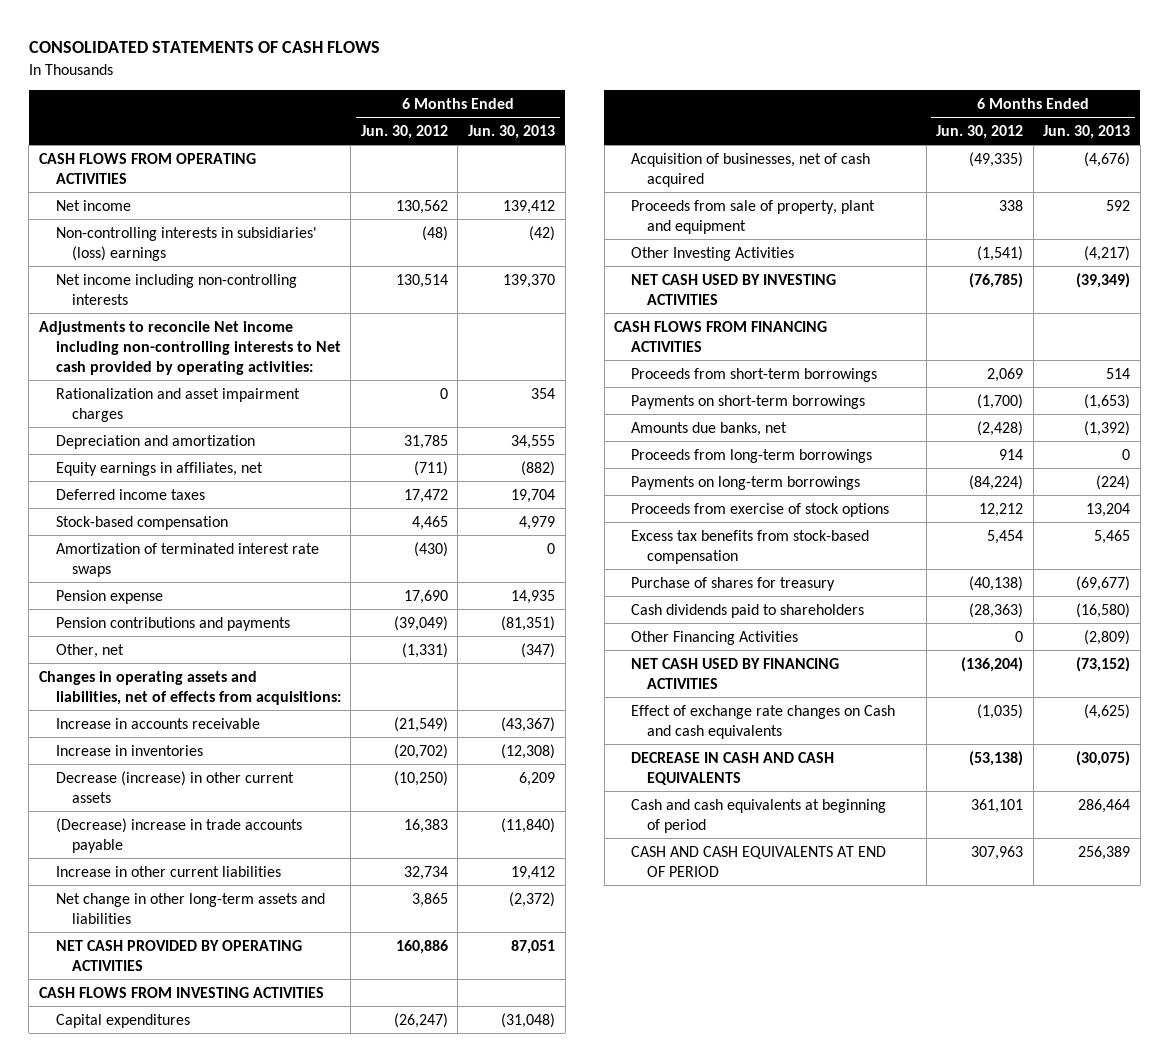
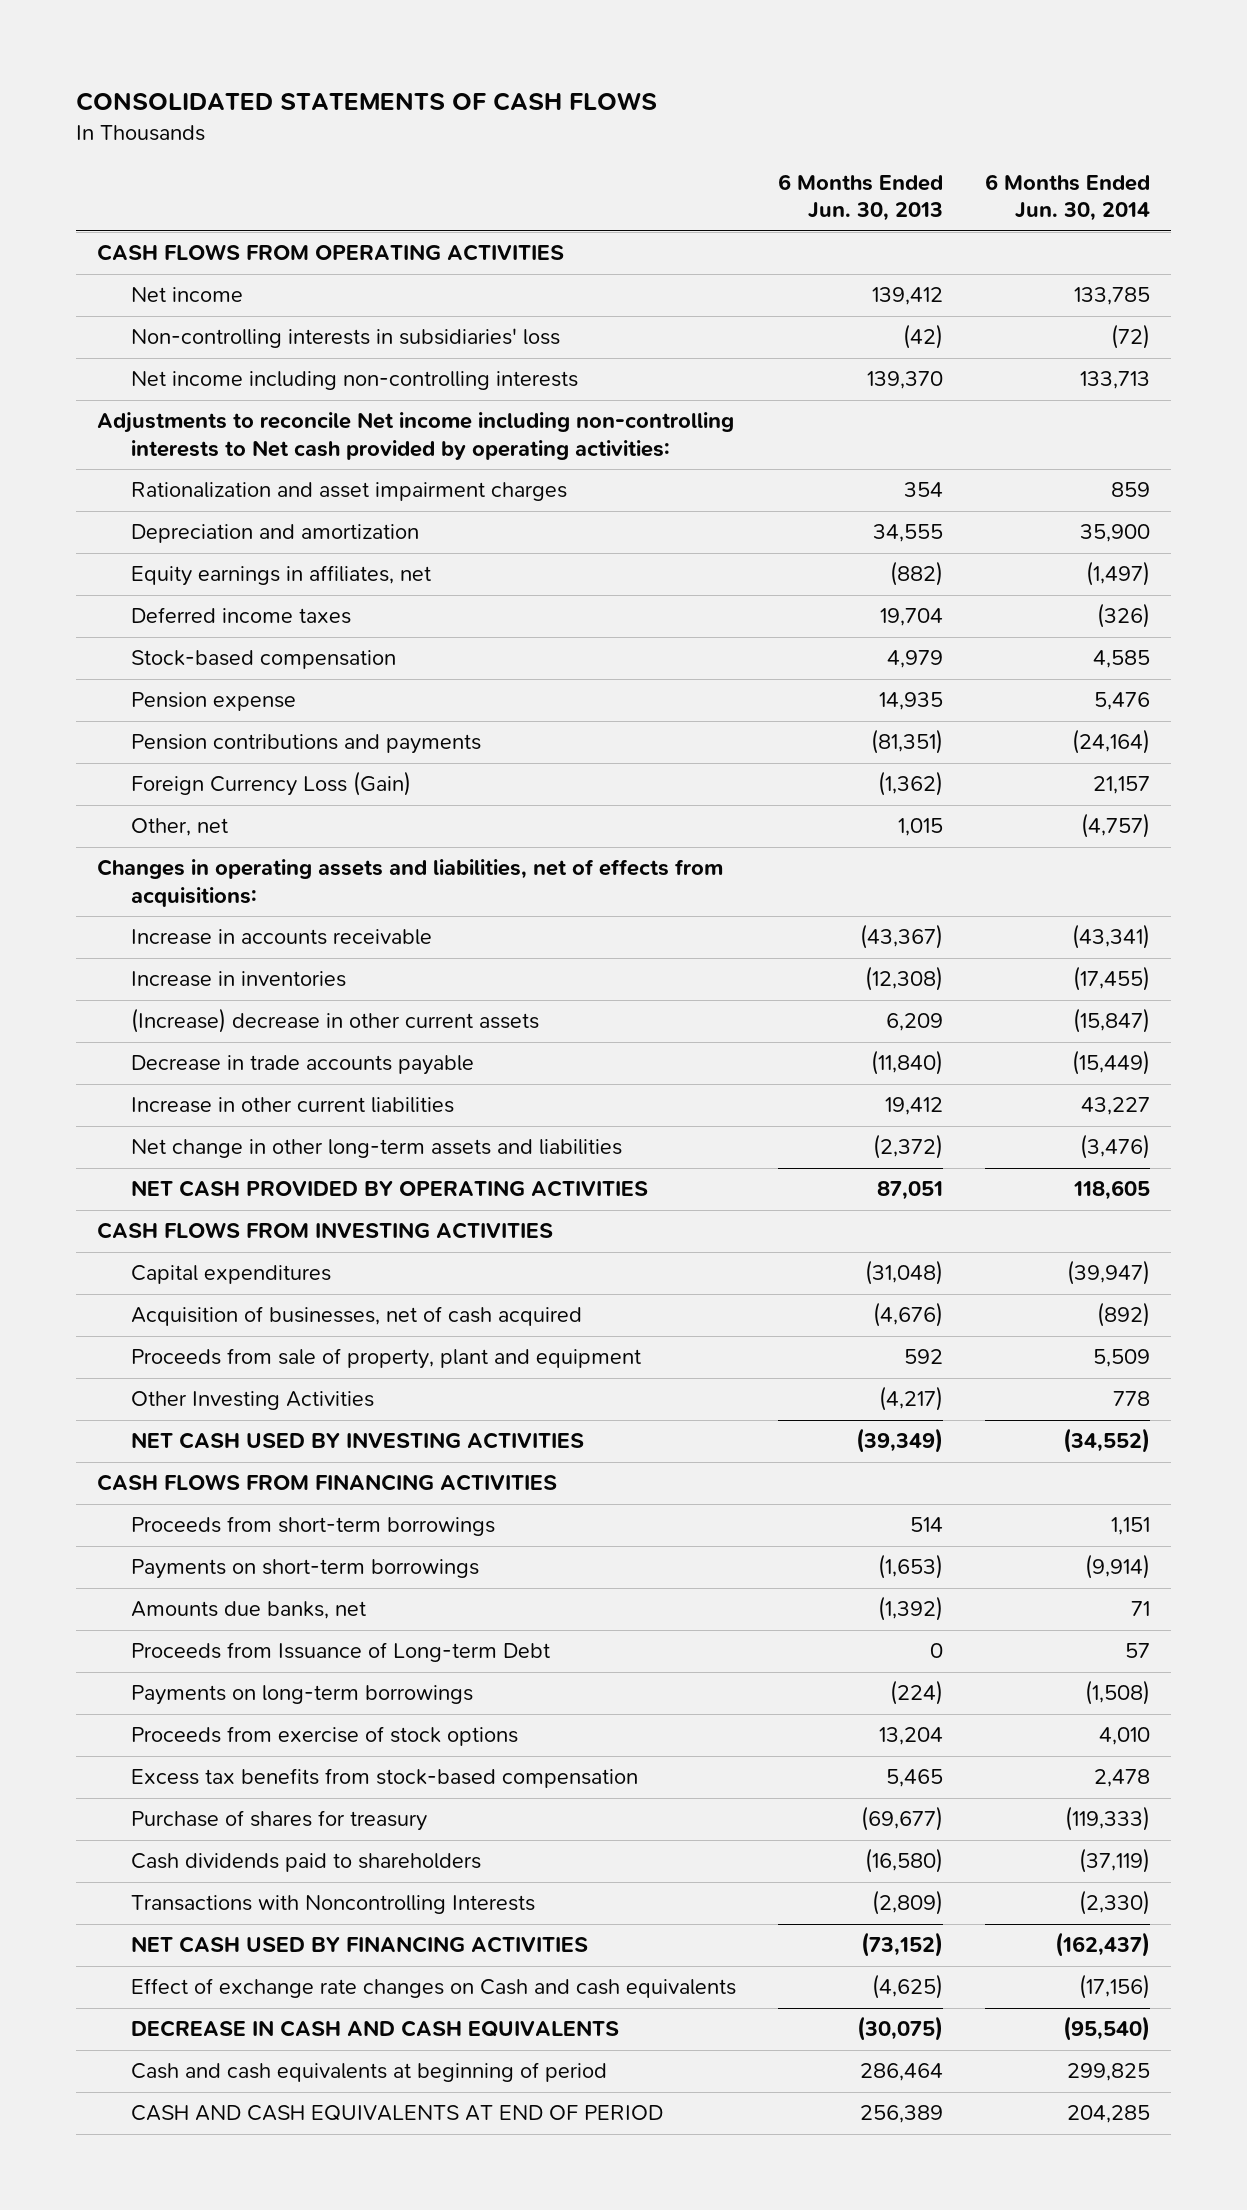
[360,124,448,139] Jun. 30, 2012 -> none
none -> [984,173,1150,222] 6 Months Ended Jun. 30, 2014
[55,226,317,261] Non-controlling interests in subsidiaries' (loss) earnings -> [131,328,561,349] Non-controlling interests in subsidiaries' loss
[55,542,319,577] Amortization of terminated interest rate swaps -> none
none -> [131,771,412,797] Foreign Currency Loss (Gain)
[520,642,555,658] (347) -> [898,818,944,837] 1,015
[55,770,294,803] Decrease (increase) in other current assets -> [131,1008,540,1034] (Increase) decrease in other current assets
[55,817,302,853] (Decrease) increase in trade accounts payable -> [131,1055,475,1076] Decrease in trade accounts payable
[630,448,872,463] Proceeds from long-term borrowings -> [131,1642,551,1663] Proceeds from Issuance of Long-term Debt
[630,630,798,645] Other Financing Activities -> [131,1895,536,1915] Transactions with Noncontrolling Interests

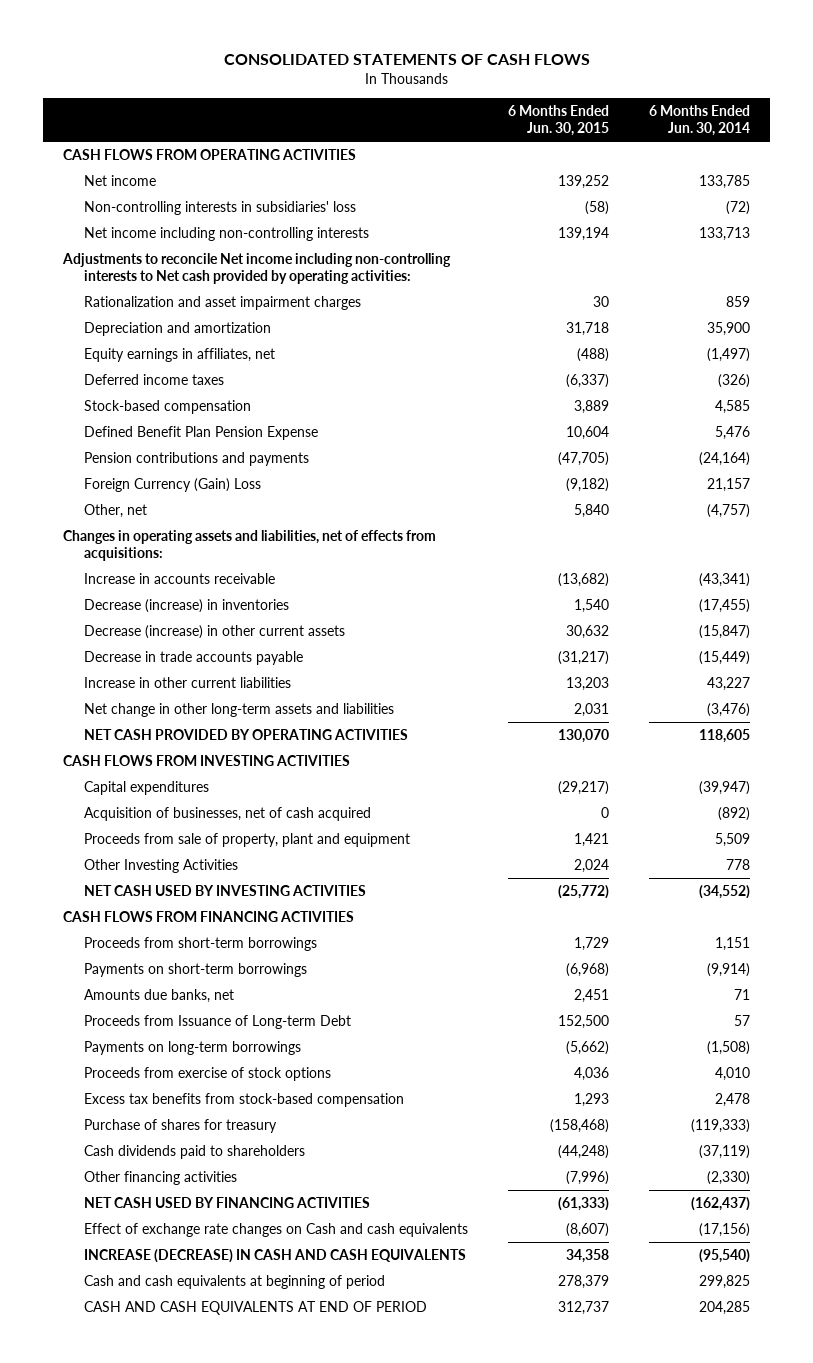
[778,173,944,222] 6 Months Ended Jun. 30, 2013 -> none
none -> [508,105,610,137] 6 Months Ended Jun. 30, 2015
[131,692,297,712] Pension expense -> [84,426,319,441] Defined Benefit Plan Pension Expense
[131,771,412,797] Foreign Currency Loss (Gain) -> [84,478,262,493] Foreign Currency (Gain) Loss
[131,971,347,988] Increase in inventories -> [84,599,290,614] Decrease (increase) in inventories
[131,1008,540,1034] (Increase) decrease in other current assets -> [84,625,346,640] Decrease (increase) in other current assets
[131,1895,536,1915] Transactions with Noncontrolling Interests -> [84,1171,238,1186] Other financing activities
[131,2020,620,2038] DECREASE IN CASH AND CASH EQUIVALENTS -> [84,1249,467,1264] INCREASE (DECREASE) IN CASH AND CASH EQUIVALENTS

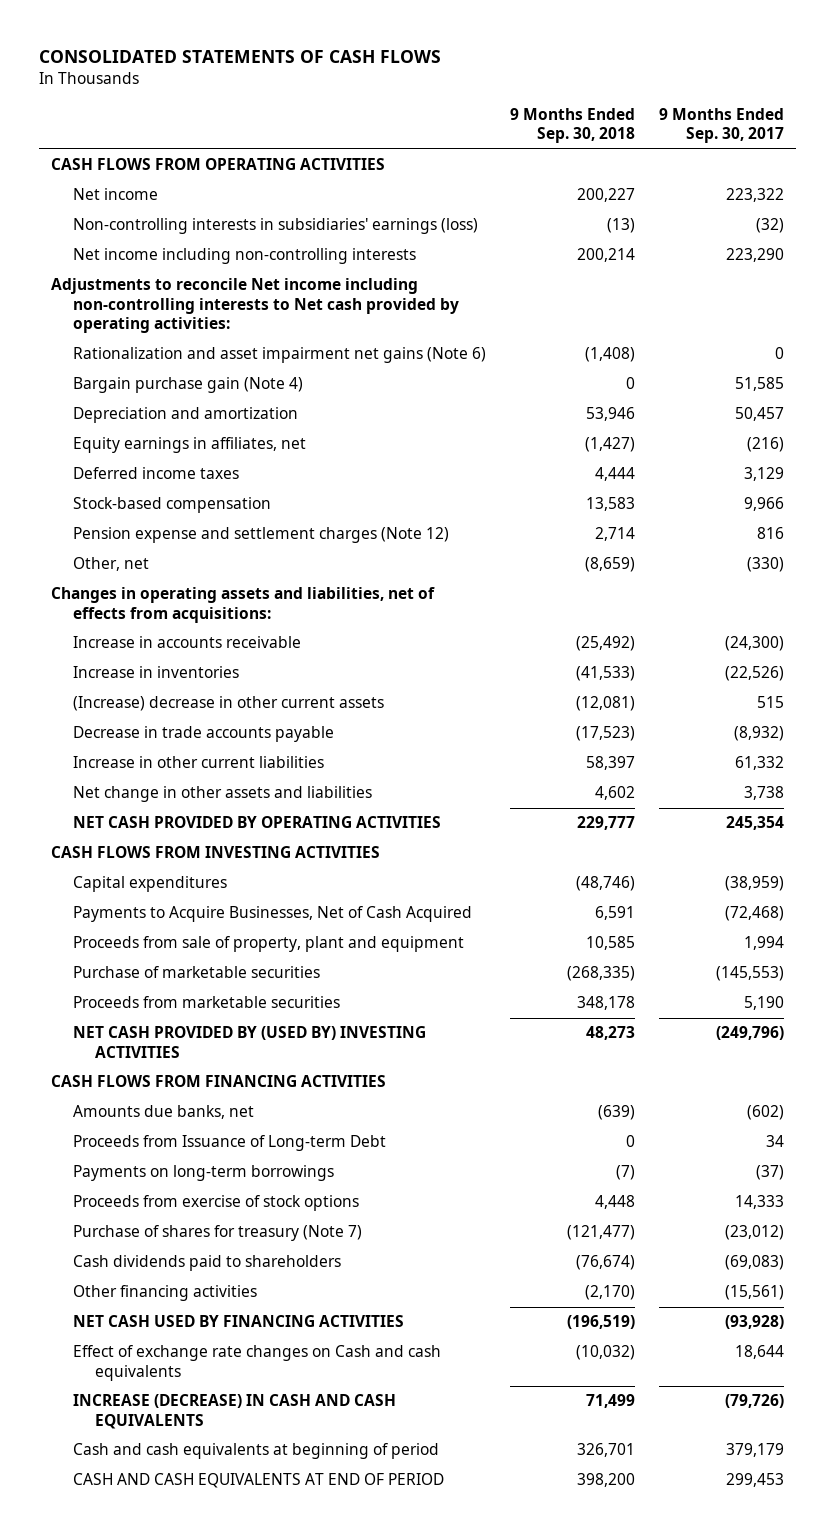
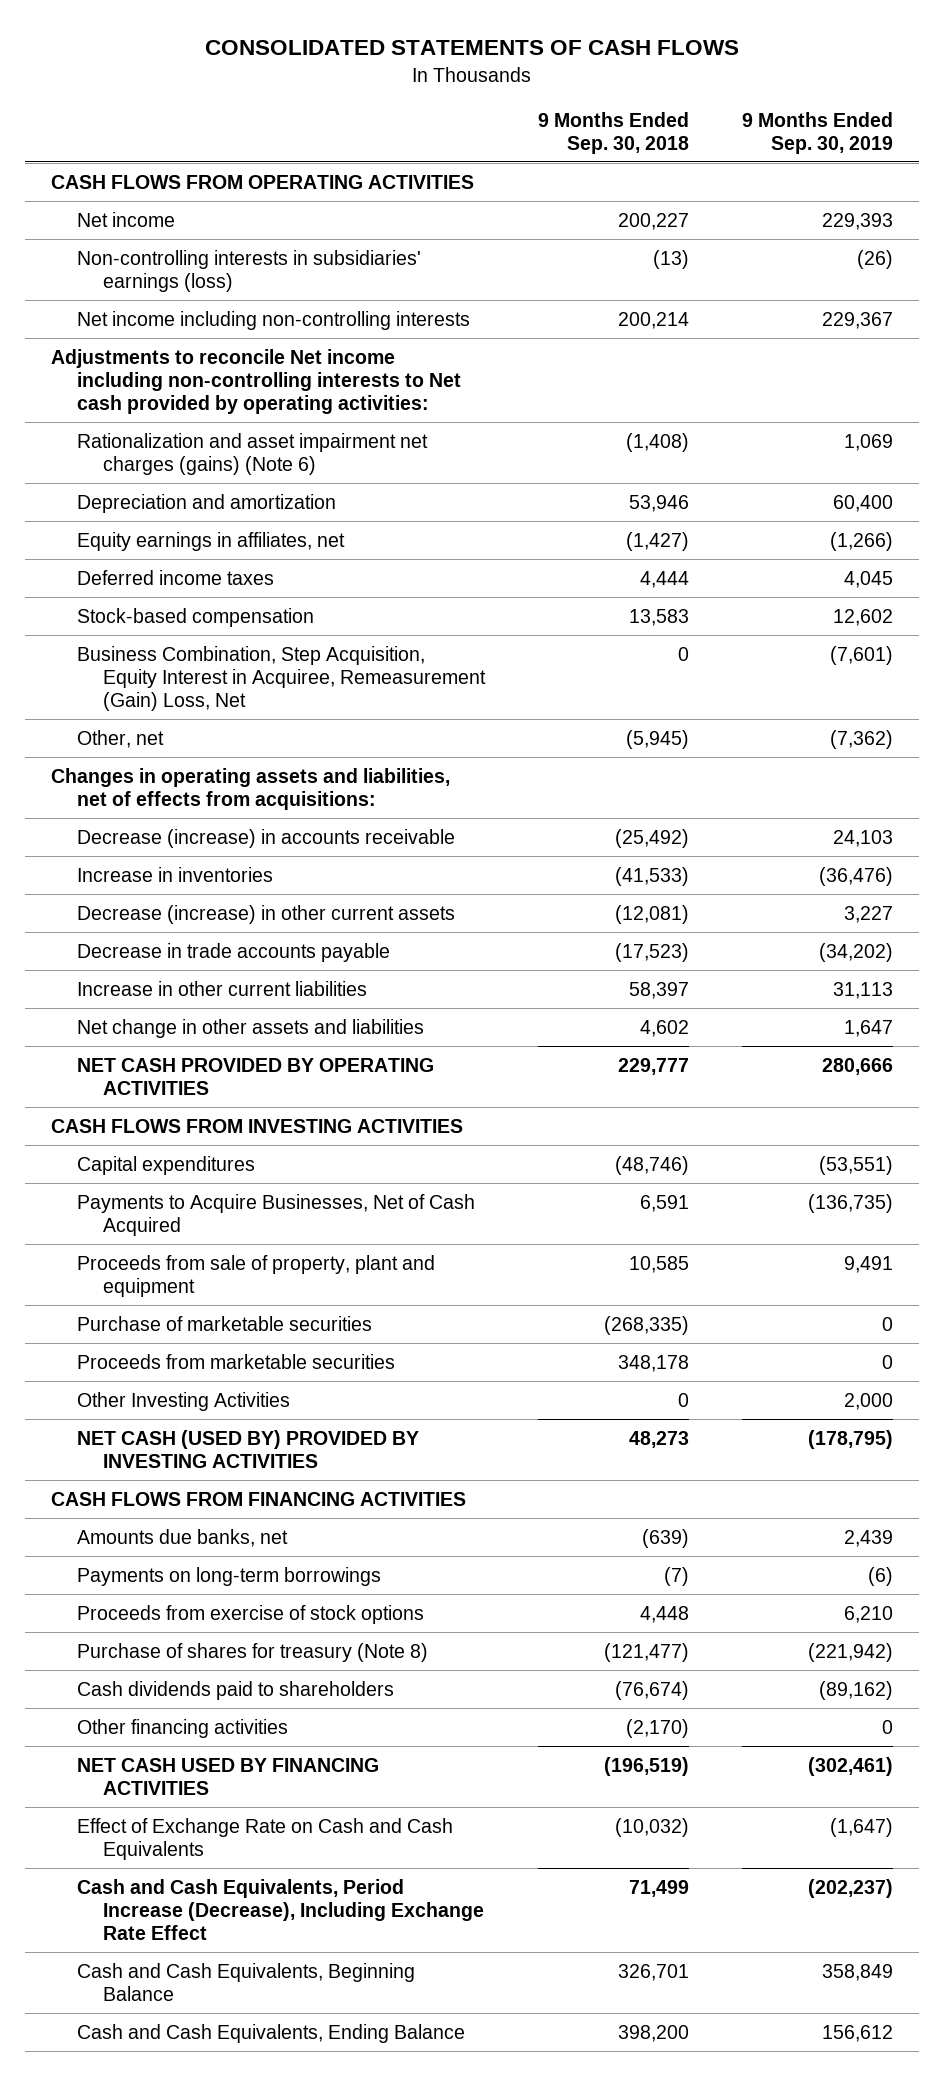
[659,107,785,144] 9 Months Ended Sep. 30, 2017 -> none
none -> [741,111,893,154] 9 Months Ended Sep. 30, 2019
[73,377,304,394] Bargain purchase gain (Note 4) -> none
[73,347,487,364] Rationalization and asset impairment net gains (Note 6) -> [77,432,429,475] Rationalization and asset impairment net charges (gains) (Note 6)
[73,527,450,544] Pension expense and settlement charges (Note 12) -> none
none -> [77,645,486,711] Business Combination, Step Acquisition, Equity Interest in Acquiree, Remeasurement (Gain) Loss, Net
[585,557,636,573] (8,659) -> [625,729,689,749] (5,945)
[73,636,302,649] Increase in accounts receivable -> [77,828,456,848] Decrease (increase) in accounts receivable
[73,696,385,712] (Increase) decrease in other current assets -> [77,904,456,924] Decrease (increase) in other current assets
none -> [77,1391,291,1411] Other Investing Activities
[73,1026,427,1058] NET CASH PROVIDED BY (USED BY) INVESTING ACTIVITIES -> [77,1429,420,1468] NET CASH (USED BY) PROVIDED BY INVESTING ACTIVITIES
[73,1135,387,1152] Proceeds from Issuance of Long-term Debt -> none
[73,1225,363,1242] Purchase of shares for treasury (Note 7) -> [77,1642,429,1662] Purchase of shares for treasury (Note 8)
[73,1345,442,1381] Effect of exchange rate changes on Cash and cash equivalents -> [77,1817,454,1860] Effect of Exchange Rate on Cash and Cash Equivalents
[73,1394,397,1429] INCREASE (DECREASE) IN CASH AND CASH EQUIVALENTS -> [77,1878,484,1940] Cash and Cash Equivalents, Period Increase (Decrease), Including Exchange Rate Effect
[73,1443,440,1460] Cash and cash equivalents at beginning of period -> [77,1962,416,2001] Cash and Cash Equivalents, Beginning Balance
[73,1473,445,1489] CASH AND CASH EQUIVALENTS AT END OF PERIOD -> [77,2023,466,2043] Cash and Cash Equivalents, Ending Balance

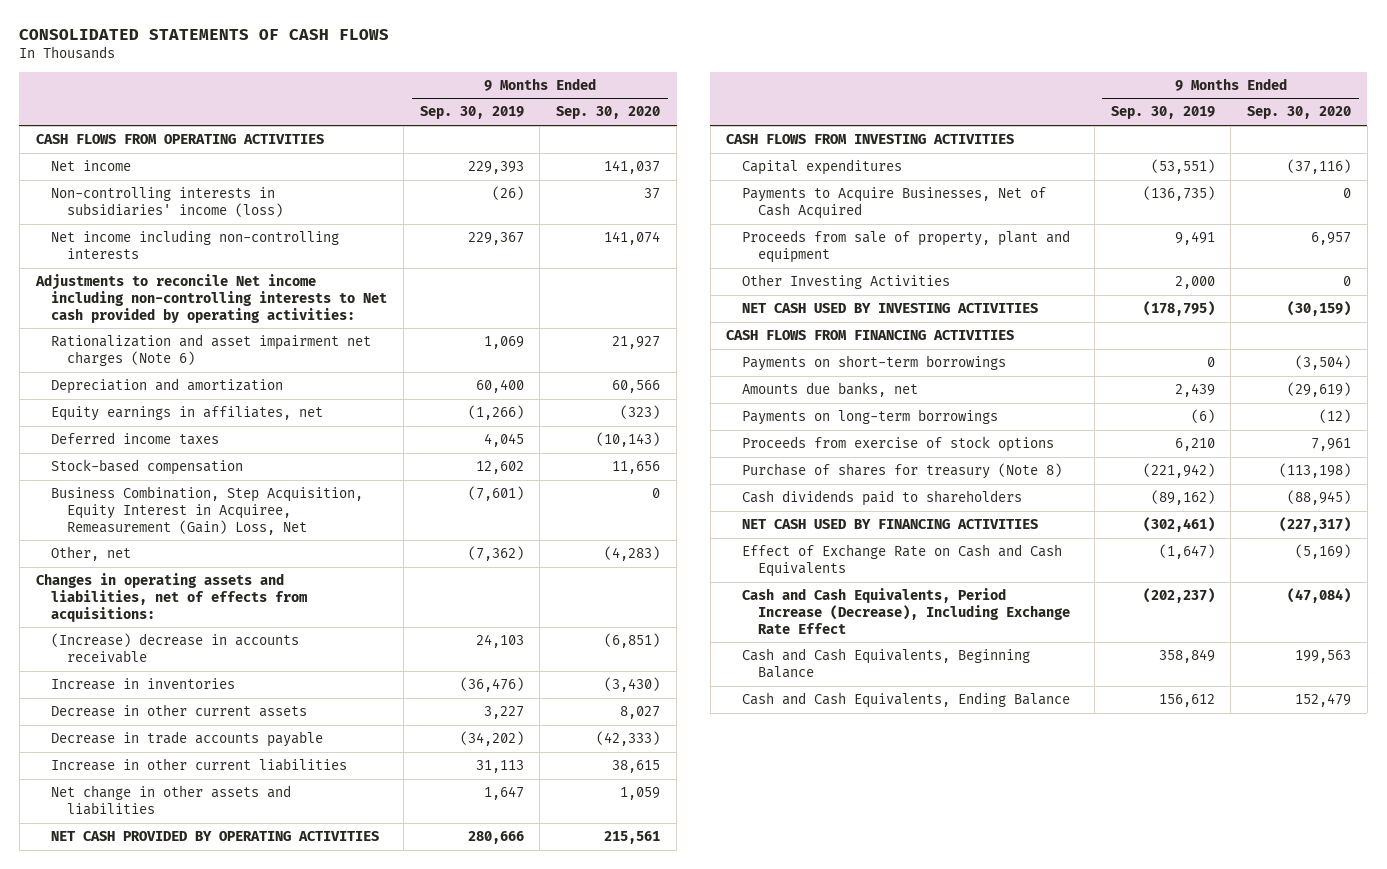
[537,111,689,154] 9 Months Ended Sep. 30, 2018 -> none
none -> [556,106,661,120] Sep. 30, 2020
[77,249,422,292] Non-controlling interests in subsidiaries' earnings (loss) -> [51,187,283,217] Non-controlling interests in subsidiaries' income (loss)
[77,432,429,475] Rationalization and asset impairment net charges (gains) (Note 6) -> [51,334,372,366] Rationalization and asset impairment net charges (Note 6)
[77,828,456,848] Decrease (increase) in accounts receivable -> [51,633,300,663] (Increase) decrease in accounts receivable
[77,904,456,924] Decrease (increase) in other current assets -> [51,704,308,718] Decrease in other current assets
[77,1315,373,1331] Purchase of marketable securities -> none
[77,1353,396,1369] Proceeds from marketable securities -> none
[77,1429,420,1468] NET CASH (USED BY) PROVIDED BY INVESTING ACTIVITIES -> [741,303,1038,314] NET CASH USED BY INVESTING ACTIVITIES
none -> [741,355,1006,372] Payments on short-term borrowings
[77,1718,289,1738] Other financing activities -> none

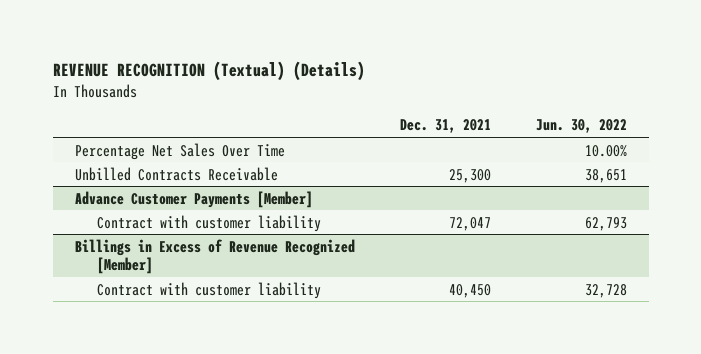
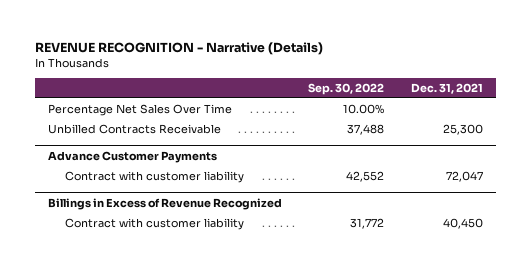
[52,61,365,82] REVENUE RECOGNITION (Textual) (Details) -> [34,41,323,55] REVENUE RECOGNITION - Narrative (Details)
[535,119,627,134] Jun. 30, 2022 -> none
none -> [308,82,385,95] Sep. 30, 2022
[74,190,313,208] Advance Customer Payments [Member] -> [47,150,217,163] Advance Customer Payments
[74,238,355,275] Billings in Excess of Revenue Recognized [Member] -> [47,197,282,210] Billings in Excess of Revenue Recognized

